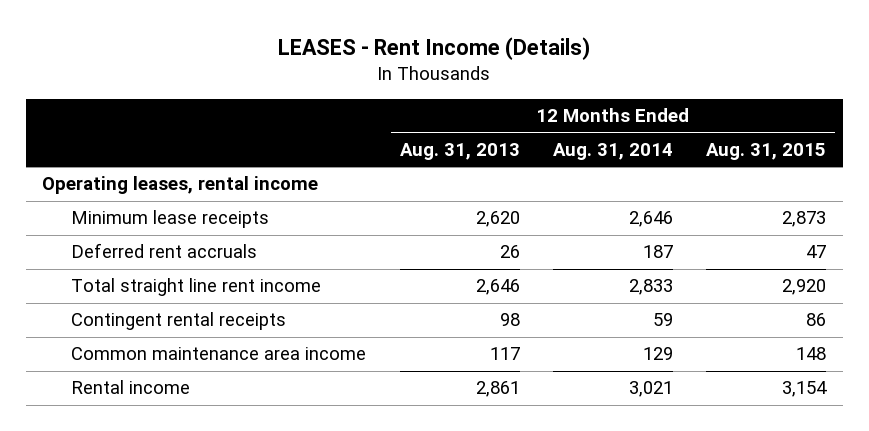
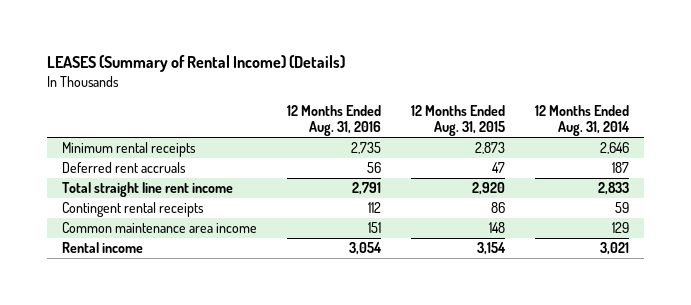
[278,36,591,60] LEASES - Rent Income (Details) -> [46,55,345,73] LEASES (Summary of Rental Income) (Details)
[399,142,520,160] Aug. 31, 2013 -> none
none -> [286,104,381,137] 12 Months Ended Aug. 31, 2016
[42,176,319,195] Operating leases, rental income -> none
[71,210,270,229] Minimum lease receipts -> [61,142,196,158] Minimum rental receipts

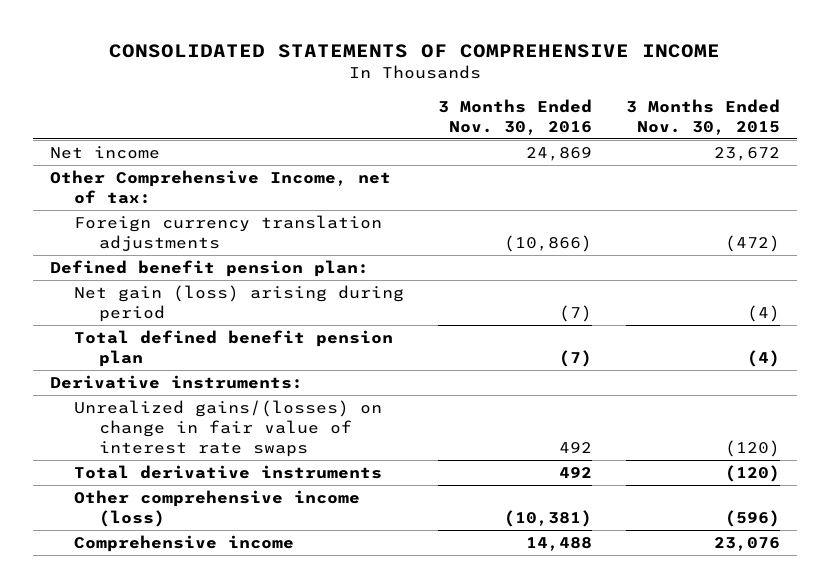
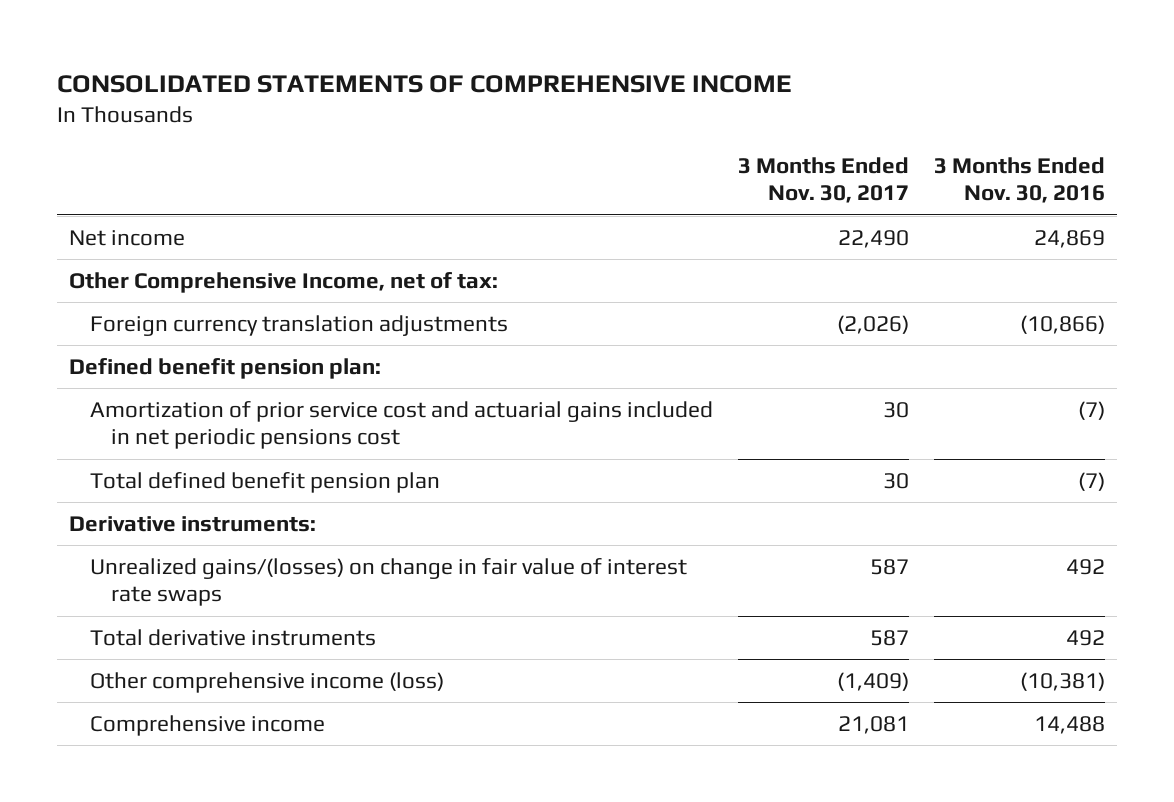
[625,98,780,135] 3 Months Ended Nov. 30, 2015 -> none
none -> [738,157,910,204] 3 Months Ended Nov. 30, 2017
[74,284,405,322] Net gain (loss) arising during period -> none
none -> [90,400,714,450] Amortization of prior service cost and actuarial gains included in net periodic pensions cost

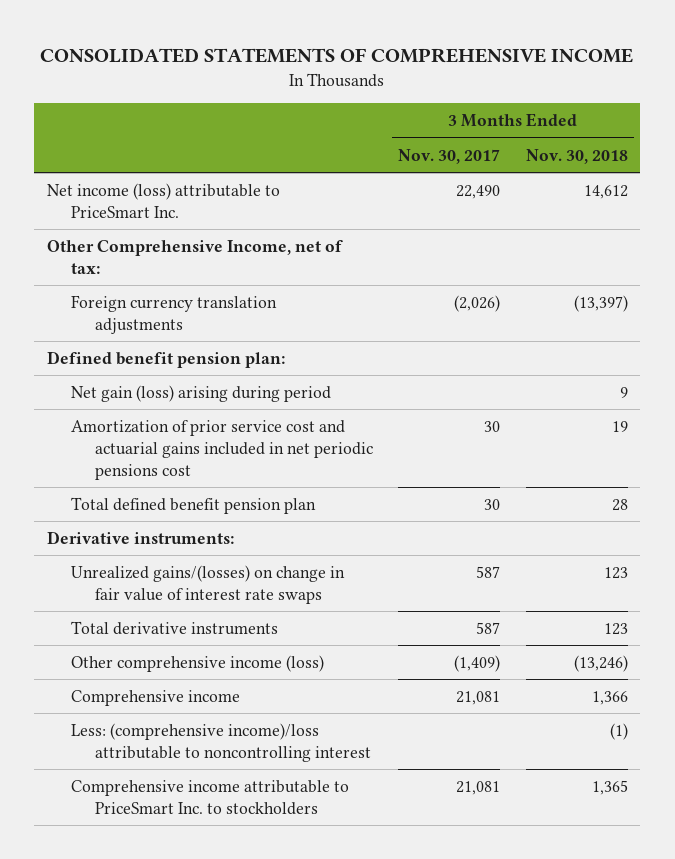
[933,157,1105,204] 3 Months Ended Nov. 30, 2016 -> none
none -> [525,148,628,164] Nov. 30, 2018
[69,229,186,246] Net income -> [47,182,281,218] Net income (loss) attributable to PriceSmart Inc.
none -> [71,384,332,402] Net gain (loss) arising during period
none -> [71,722,372,762] Less: (comprehensive income)/loss attributable to noncontrolling interest
none -> [71,779,350,815] Comprehensive income attributable to PriceSmart Inc. to stockholders

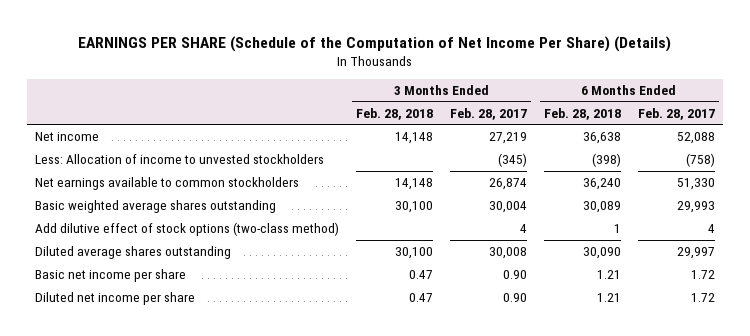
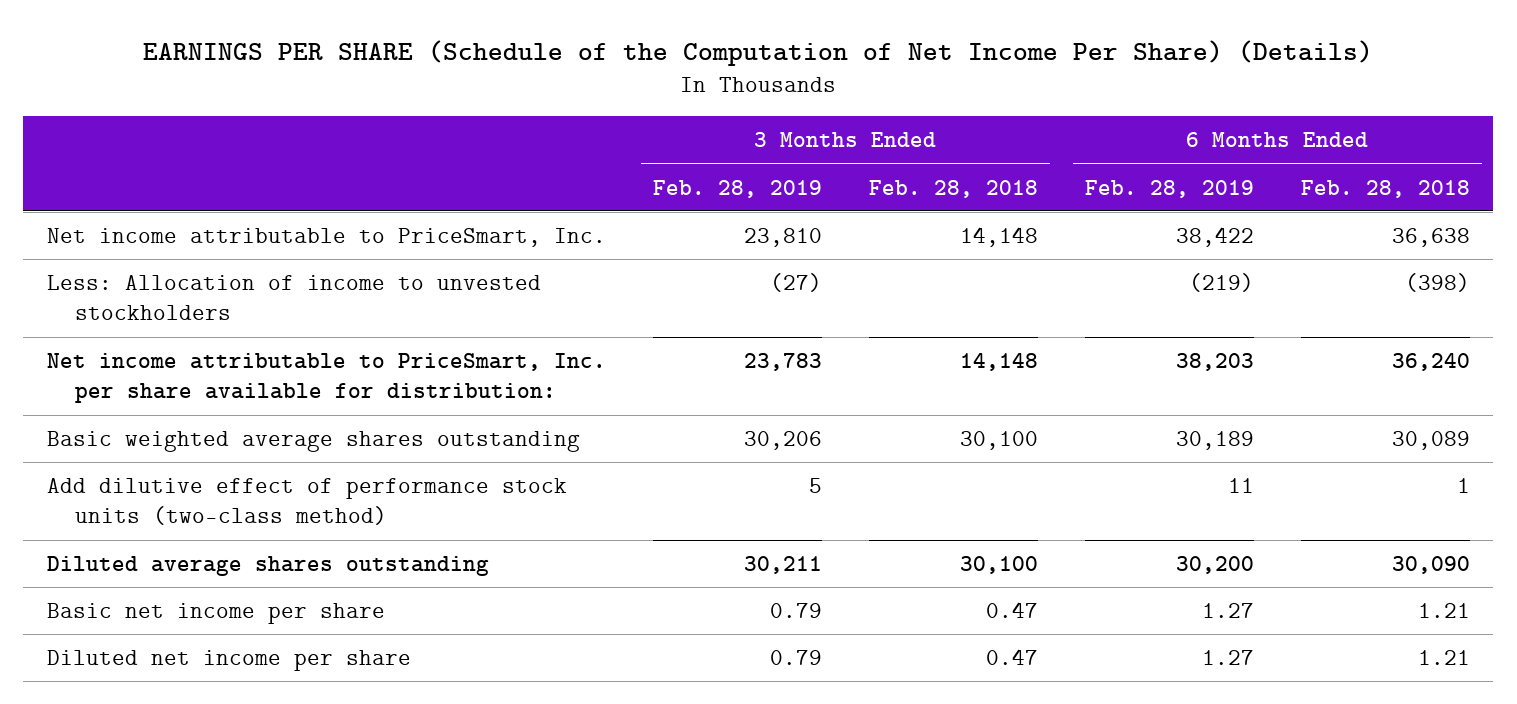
[450,107,528,120] Feb. 28, 2017 -> none
[637,107,715,120] Feb. 28, 2017 -> none
none -> [652,179,822,198] Feb. 28, 2019
none -> [1084,179,1254,198] Feb. 28, 2019
[35,132,100,142] Net income -> [46,227,606,247] Net income attributable to PriceSmart, Inc.
[35,177,300,191] Net earnings available to common stockholders -> [46,352,606,404] Net income attributable to PriceSmart, Inc. per share available for distribution:
[35,222,340,237] Add dilutive effect of stock options (two-class method) -> [46,477,567,526] Add dilutive effect of performance stock units (two-class method)

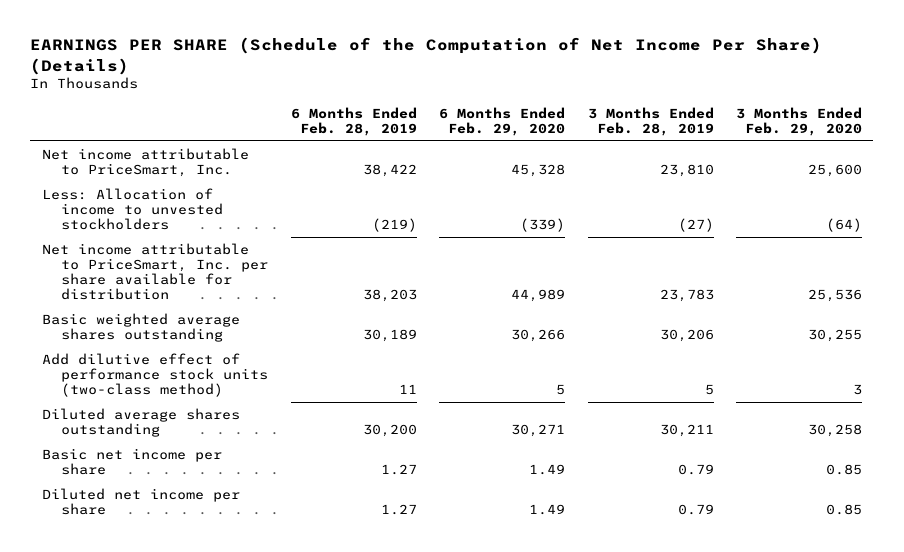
[868,179,1038,198] Feb. 28, 2018 -> none
[1300,179,1470,198] Feb. 28, 2018 -> none
none -> [439,106,566,136] 6 Months Ended Feb. 29, 2020
none -> [735,106,862,136] 3 Months Ended Feb. 29, 2020
[46,352,606,404] Net income attributable to PriceSmart, Inc. per share available for distribution: -> [41,243,269,300] Net income attributable to PriceSmart, Inc. per share available for distribution

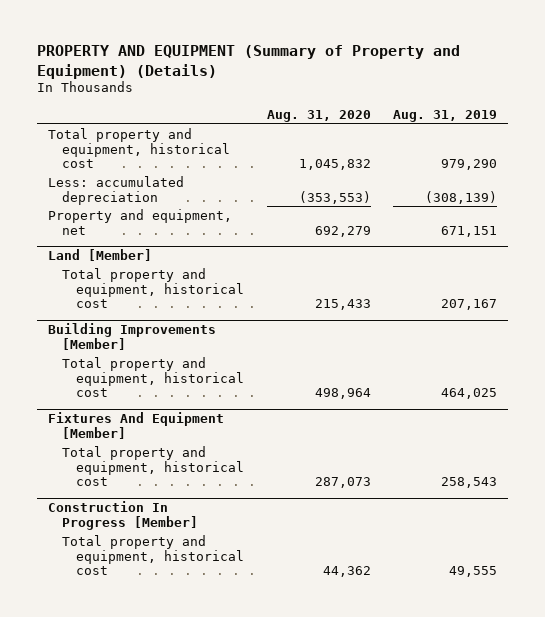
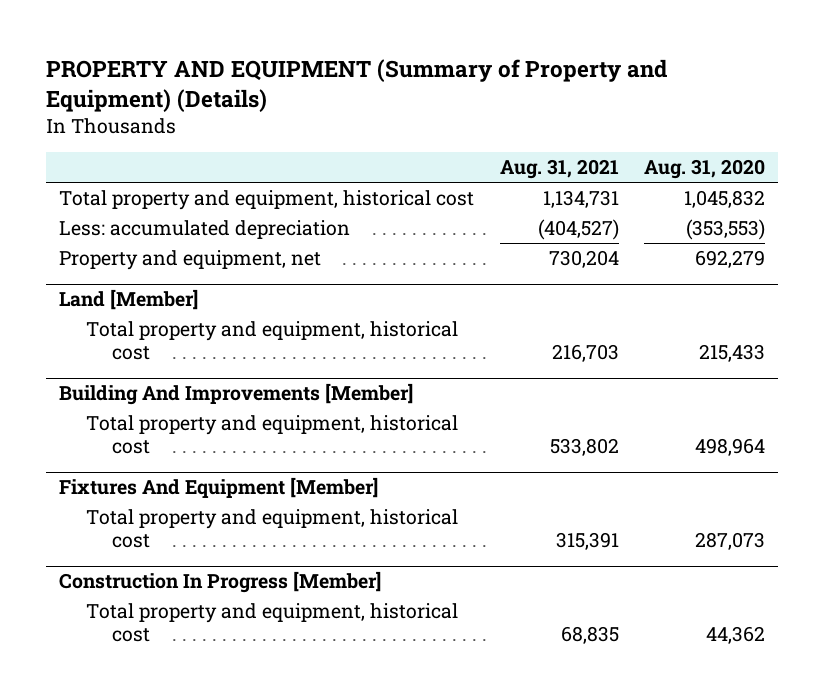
[392,109,497,122] Aug. 31, 2019 -> none
none -> [499,159,619,180] Aug. 31, 2021
[47,323,216,350] Building Improvements [Member] -> [59,383,414,406] Building And Improvements [Member]

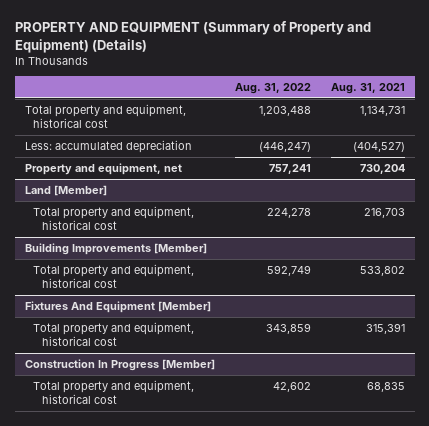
[644,159,766,180] Aug. 31, 2020 -> none
none -> [234,82,311,94] Aug. 31, 2022
[59,383,414,406] Building And Improvements [Member] -> [24,243,207,256] Building Improvements [Member]

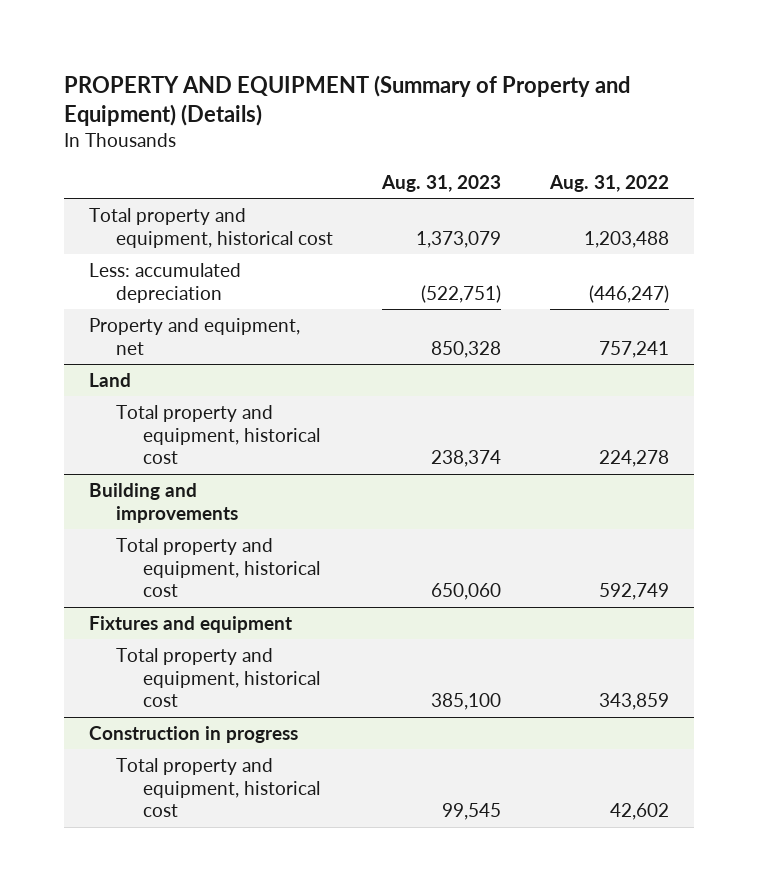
[330,82,405,94] Aug. 31, 2021 -> none
none -> [381,174,502,192] Aug. 31, 2023
[24,185,107,197] Land [Member] -> [88,372,131,387] Land
[24,243,207,256] Building Improvements [Member] -> [88,482,239,523] Building and improvements
[24,301,211,314] Fixtures And Equipment [Member] -> [88,615,292,633] Fixtures and equipment
[24,359,215,372] Construction In Progress [Member] -> [88,725,298,743] Construction in progress

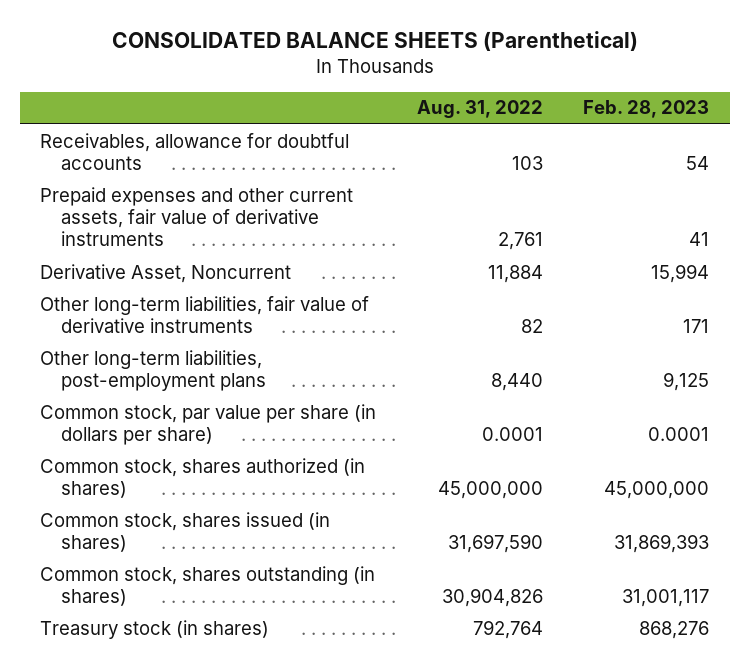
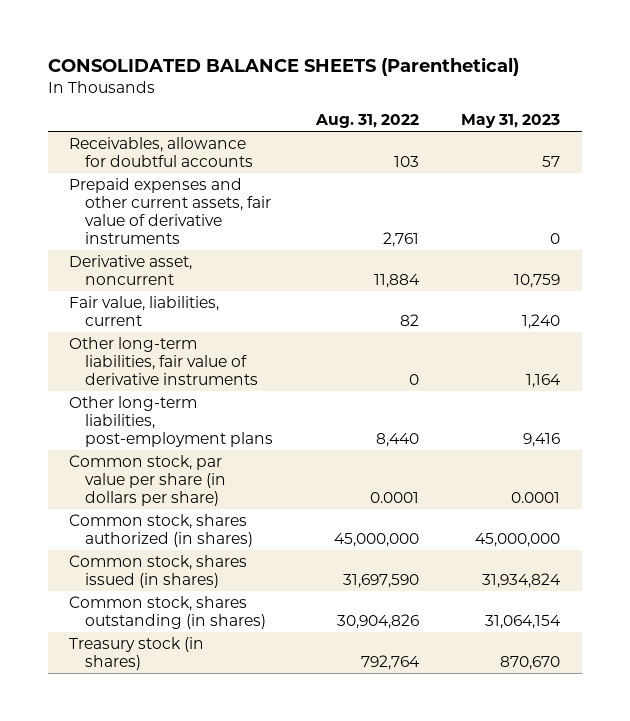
[583,100,710,119] Feb. 28, 2023 -> none
none -> [461,114,561,129] May 31, 2023
[40,263,292,283] Derivative Asset, Noncurrent -> [69,255,193,285] Derivative asset, noncurrent
none -> [69,296,220,326] Fair value, liabilities, current
[520,318,543,333] 82 -> [408,373,419,385] 0

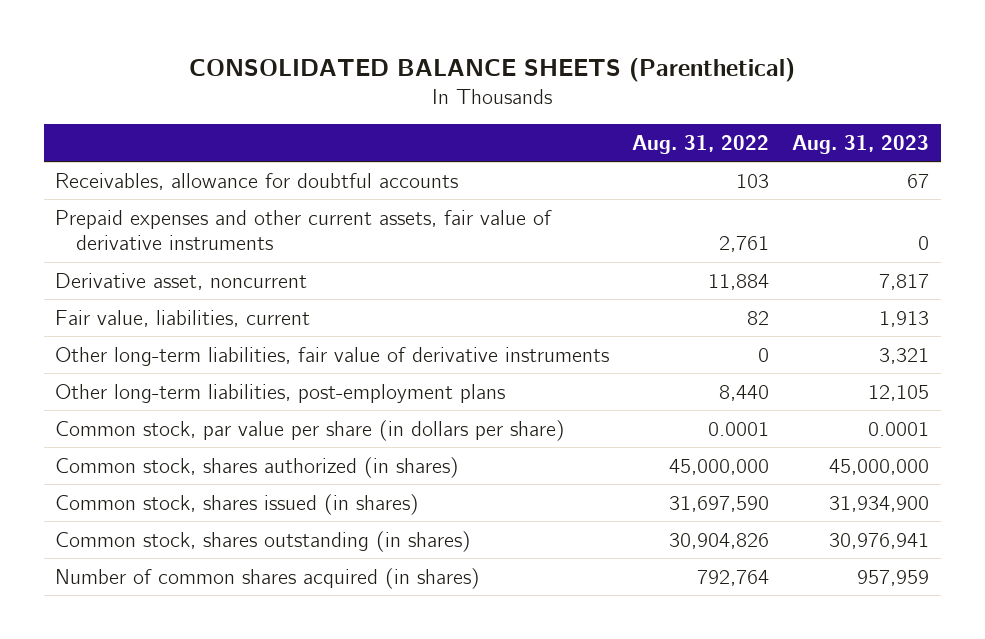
[461,114,561,129] May 31, 2023 -> none
none -> [792,134,930,154] Aug. 31, 2023
[69,637,205,670] Treasury stock (in shares) -> [55,567,481,589] Number of common shares acquired (in shares)

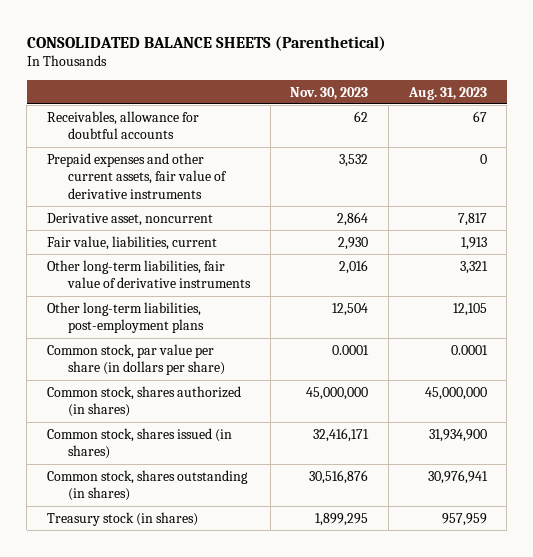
[632,134,770,154] Aug. 31, 2022 -> none
none -> [290,86,369,100] Nov. 30, 2023
[55,567,481,589] Number of common shares acquired (in shares) -> [46,511,198,526] Treasury stock (in shares)

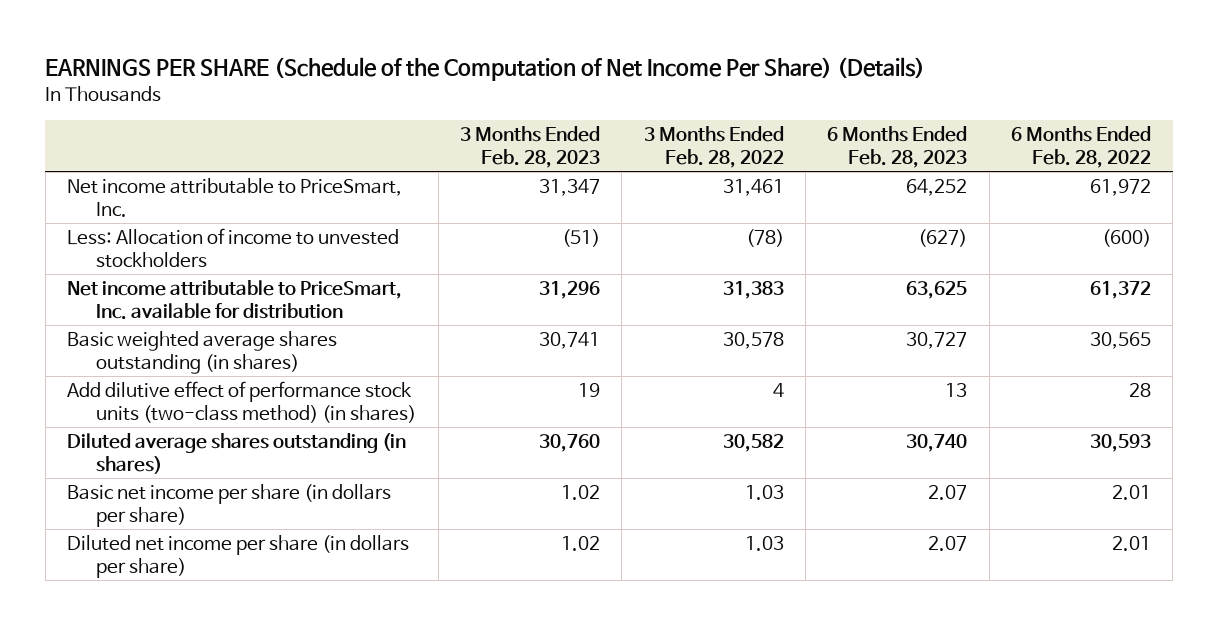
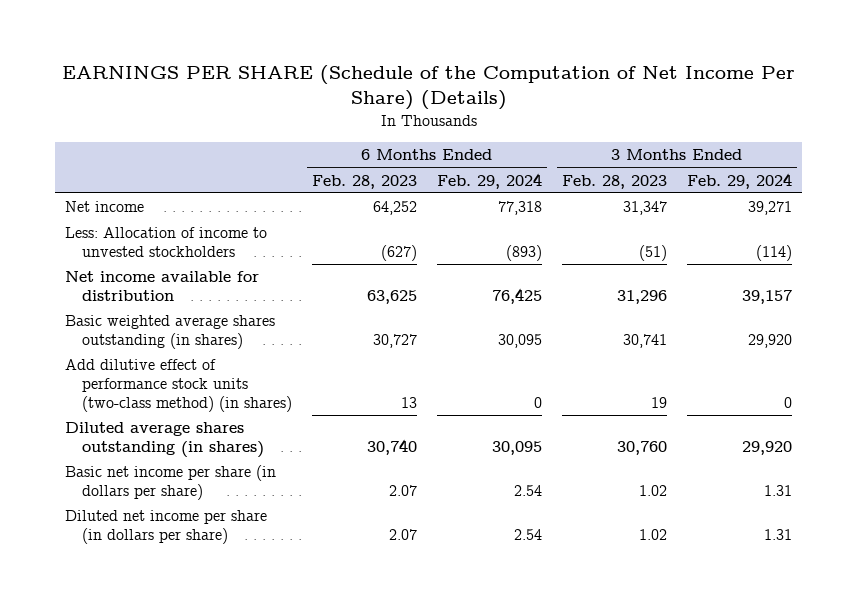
[643,125,784,169] 3 Months Ended Feb. 28, 2022 -> none
[1011,125,1152,169] 6 Months Ended Feb. 28, 2022 -> none
none -> [436,172,542,189] Feb. 29, 2024
none -> [687,172,793,189] Feb. 29, 2024
[66,177,402,218] Net income attributable to PriceSmart, Inc. -> [64,201,144,213] Net income
[66,279,402,321] Net income attributable to PriceSmart, Inc. available for distribution -> [64,271,259,301] Net income available for distribution

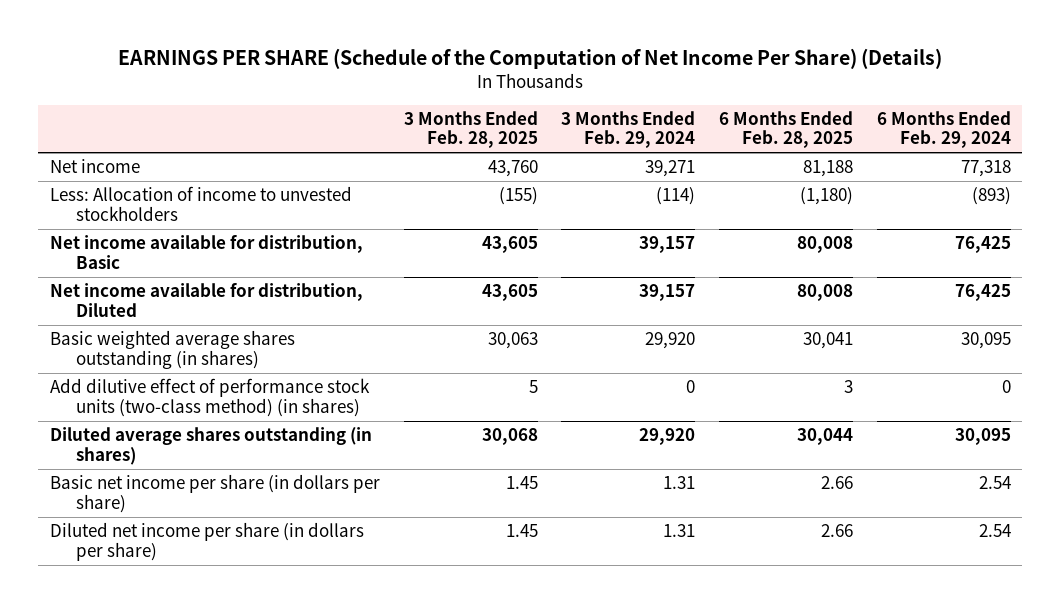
[311,174,417,189] Feb. 28, 2023 -> none
[562,174,668,189] Feb. 28, 2023 -> none
none -> [403,110,538,149] 3 Months Ended Feb. 28, 2025
none -> [718,110,853,149] 6 Months Ended Feb. 28, 2025
[64,271,259,301] Net income available for distribution -> [50,235,364,269] Net income available for distribution, Basic
none -> [50,283,364,317] Net income available for distribution, Diluted

